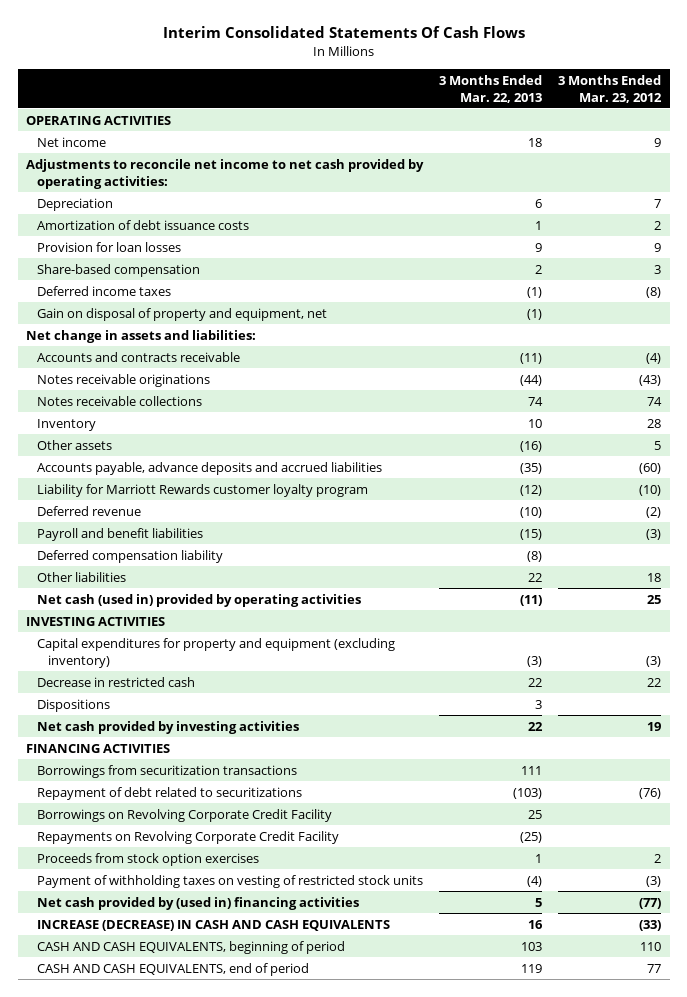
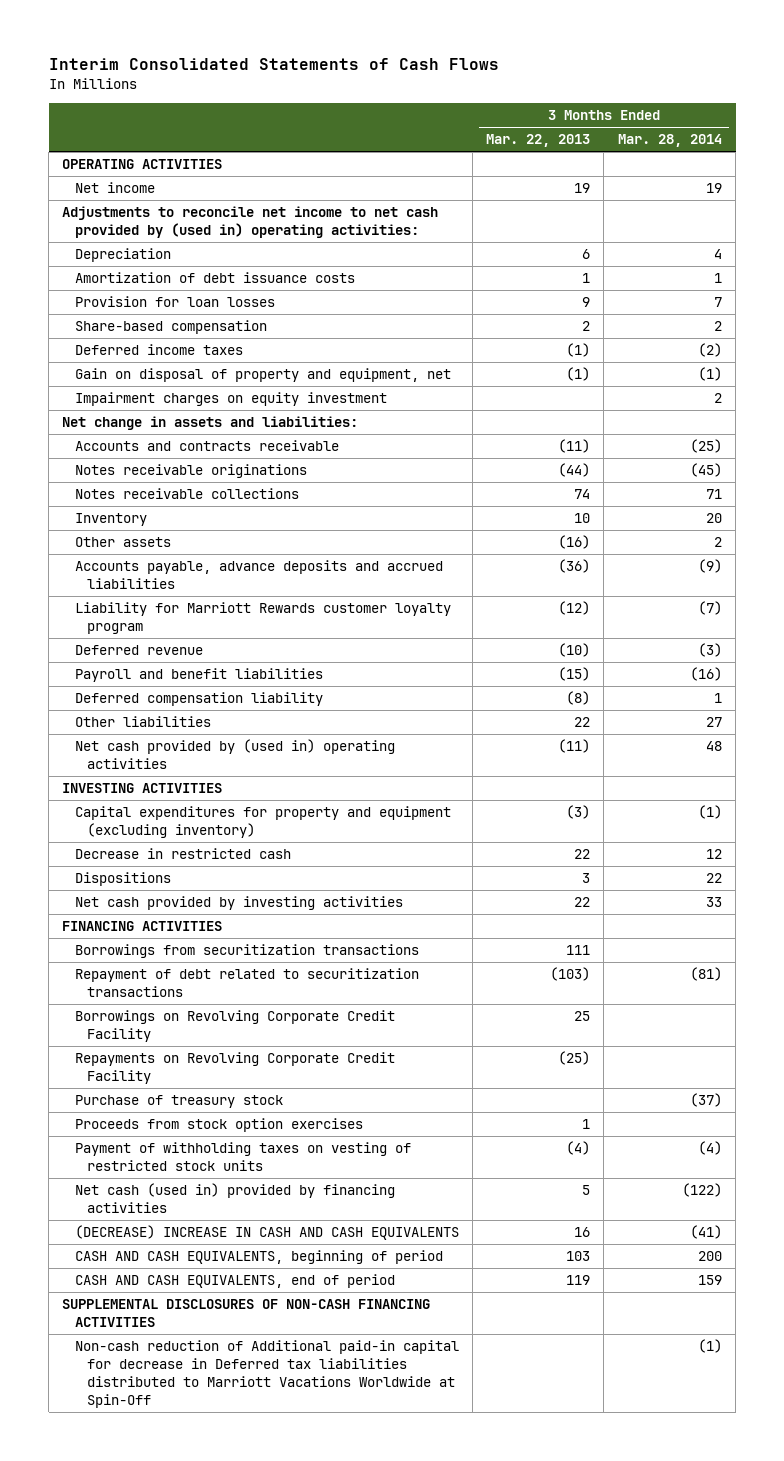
[162,26,525,39] Interim Consolidated Statements Of Cash Flows -> [48,58,499,71] Interim Consolidated Statements of Cash Flows
[558,74,663,103] 3 Months Ended Mar. 23, 2012 -> none
none -> [617,134,722,148] Mar. 28, 2014
[528,137,543,147] 18 -> [574,183,591,194] 19
[25,158,424,189] Adjustments to reconcile net income to net cash provided by operating activities: -> [62,206,439,239] Adjustments to reconcile net income to net cash provided by (used in) operating activities:
none -> [74,392,387,407] Impairment charges on equity investment
[520,462,543,474] (35) -> [558,559,591,574] (36)
[36,593,361,607] Net cash (used in) provided by operating activities -> [74,739,395,770] Net cash provided by (used in) operating activities
[36,786,302,800] Repayment of debt related to securitizations -> [74,968,419,998] Repayment of debt related to securitization transactions
none -> [74,1095,283,1109] Purchase of treasury stock
[36,896,359,910] Net cash provided by (used in) financing activities -> [74,1183,395,1214] Net cash (used in) provided by financing activities
[36,919,390,931] INCREASE (DECREASE) IN CASH AND CASH EQUIVALENTS -> [74,1225,459,1241] (DECREASE) INCREASE IN CASH AND CASH EQUIVALENTS
none -> [62,1299,431,1328] SUPPLEMENTAL DISCLOSURES OF NON-CASH FINANCING ACTIVITIES
none -> [74,1340,459,1408] Non-cash reduction of Additional paid-in capital for decrease in Deferred tax liabilities distributed to Marriott Vacations Worldwide at Spin-Off

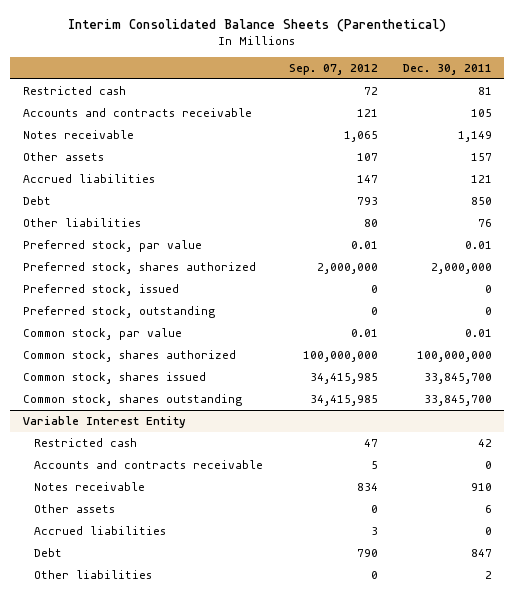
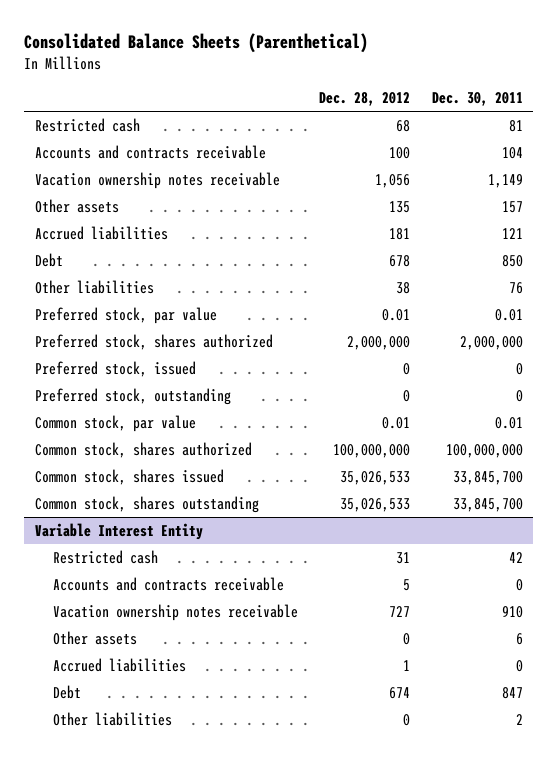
[68,18,447,32] Interim Consolidated Balance Sheets (Parenthetical) -> [23,32,368,53] Consolidated Balance Sheets (Parenthetical)
[288,64,378,76] Sep. 07, 2012 -> none
none -> [319,92,411,107] Dec. 28, 2012
[470,109,492,118] 105 -> [501,146,523,159] 104
[22,130,134,140] Notes receivable -> [34,171,280,189] Vacation ownership notes receivable
[34,482,146,492] Notes receivable -> [53,603,299,621] Vacation ownership notes receivable

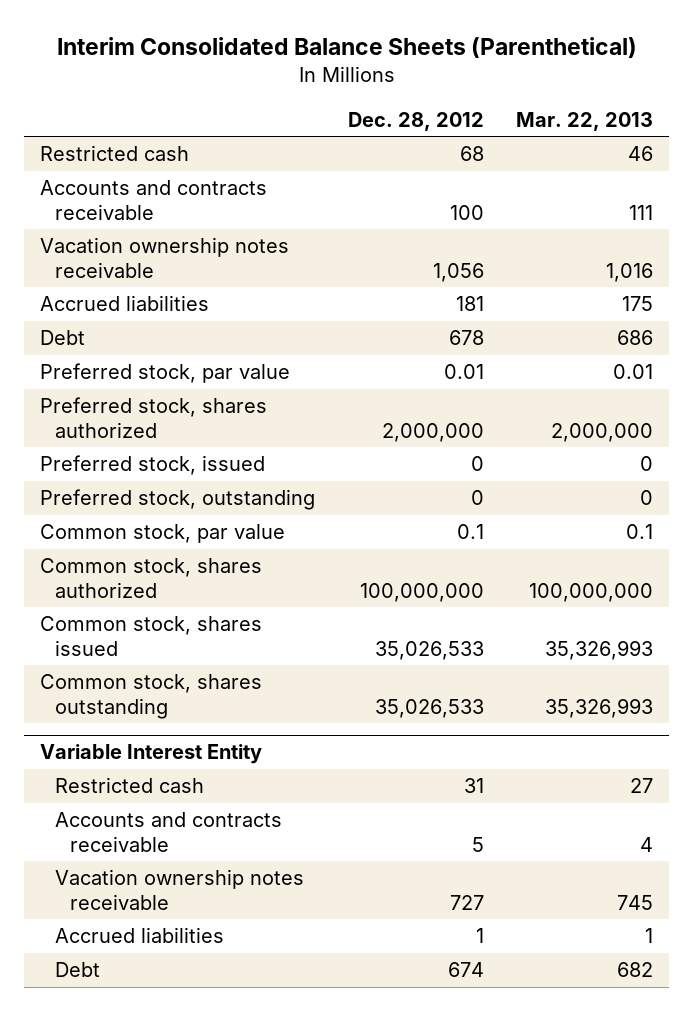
[23,32,368,53] Consolidated Balance Sheets (Parenthetical) -> [56,37,637,59] Interim Consolidated Balance Sheets (Parenthetical)
[431,92,523,107] Dec. 30, 2011 -> none
none -> [516,111,654,131] Mar. 22, 2013
[34,198,119,213] Other assets -> none
[34,279,154,294] Other liabilities -> none
[382,416,411,429] 0.01 -> [456,524,484,540] 0.1
[53,630,138,645] Other assets -> none
[53,711,173,726] Other liabilities -> none

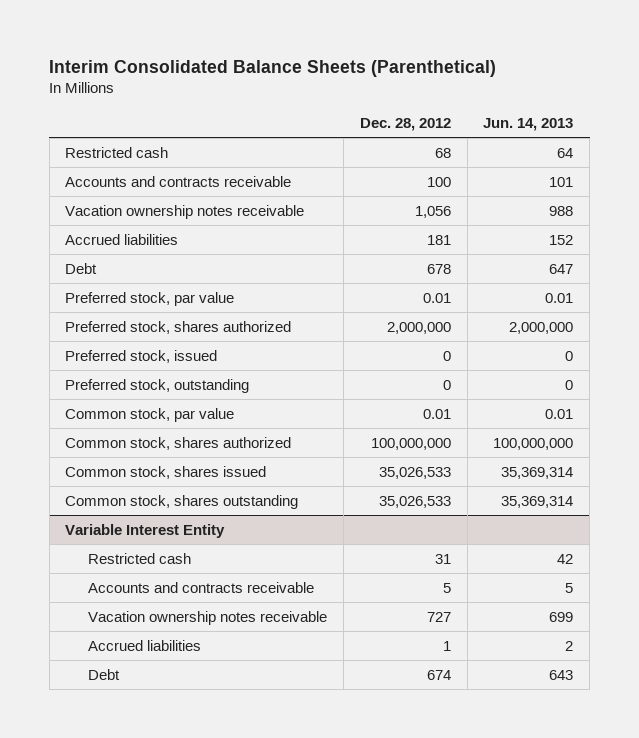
[516,111,654,131] Mar. 22, 2013 -> none
none -> [483,117,574,131] Jun. 14, 2013
[456,524,484,540] 0.1 -> [422,408,451,419] 0.01

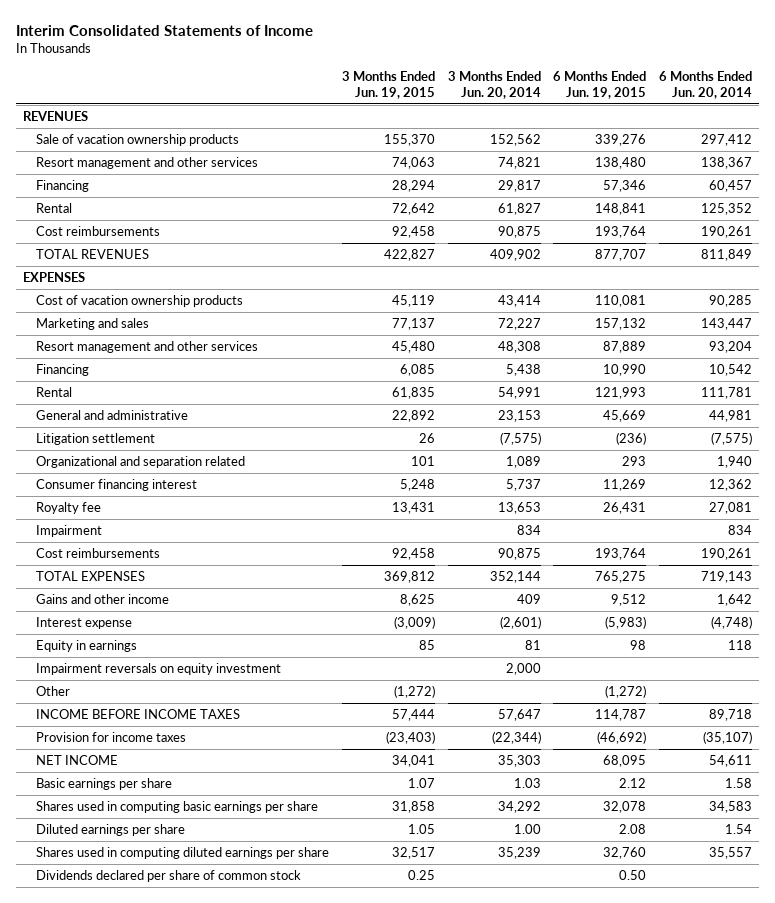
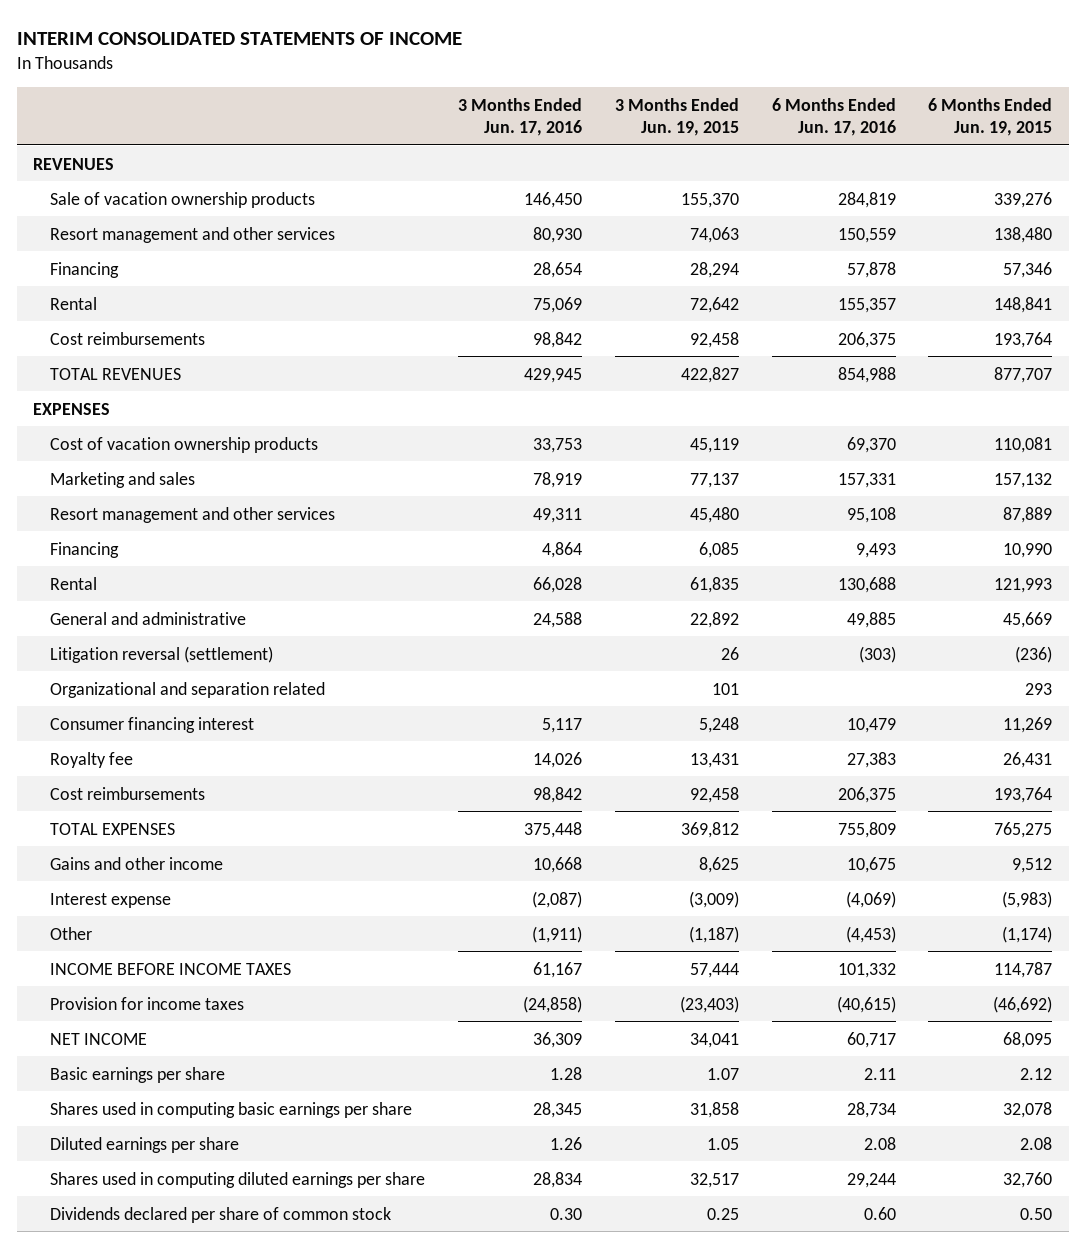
[16,24,314,36] Interim Consolidated Statements of Income -> [16,31,462,45] INTERIM CONSOLIDATED STATEMENTS OF INCOME
[447,70,541,100] 3 Months Ended Jun. 20, 2014 -> none
[659,70,753,100] 6 Months Ended Jun. 20, 2014 -> none
none -> [458,97,583,137] 3 Months Ended Jun. 17, 2016
none -> [771,97,896,137] 6 Months Ended Jun. 17, 2016
[35,432,155,445] Litigation settlement -> [50,645,274,663] Litigation reversal (settlement)
[35,524,102,537] Impairment -> none
[35,639,137,652] Equity in earnings -> none
[35,662,281,675] Impairment reversals on equity investment -> none
[393,684,435,698] (1,272) -> [688,925,739,943] (1,187)
[605,684,647,698] (1,272) -> [1002,925,1053,943] (1,174)

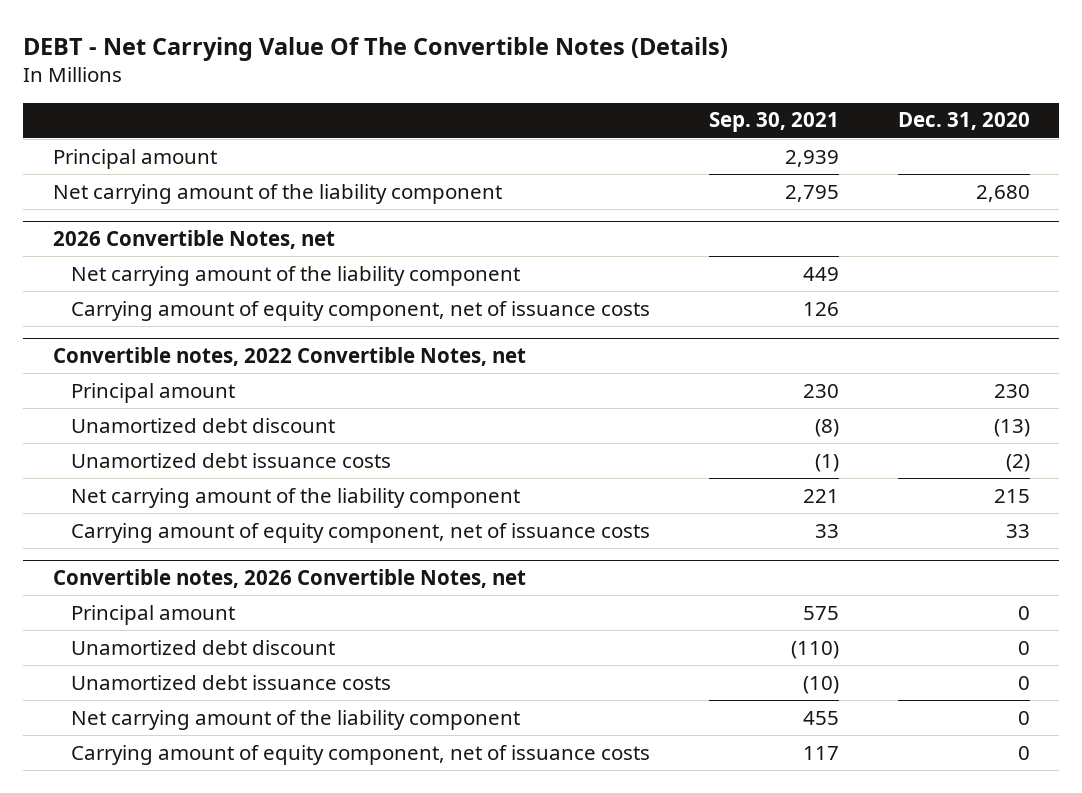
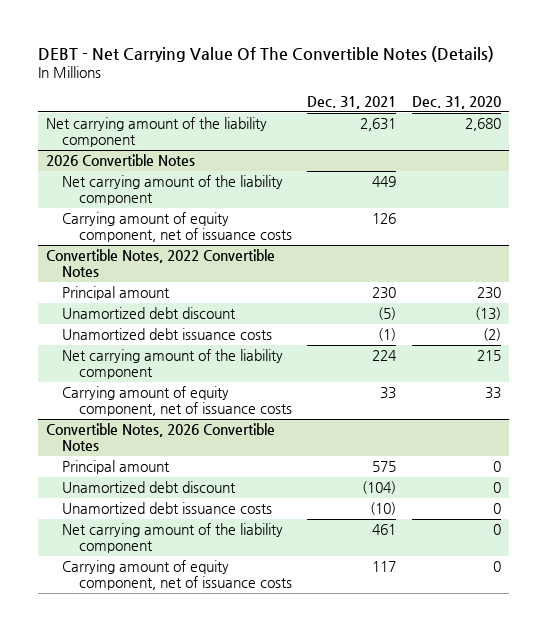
[708,112,839,133] Sep. 30, 2021 -> none
none -> [307,95,397,109] Dec. 31, 2021
[52,148,217,169] Principal amount -> none
[52,230,335,250] 2026 Convertible Notes, net -> [45,154,195,167] 2026 Convertible Notes
[52,347,526,367] Convertible notes, 2022 Convertible Notes, net -> [45,249,275,278] Convertible Notes, 2022 Convertible Notes
[52,569,526,589] Convertible notes, 2026 Convertible Notes, net -> [45,423,275,452] Convertible Notes, 2026 Convertible Notes

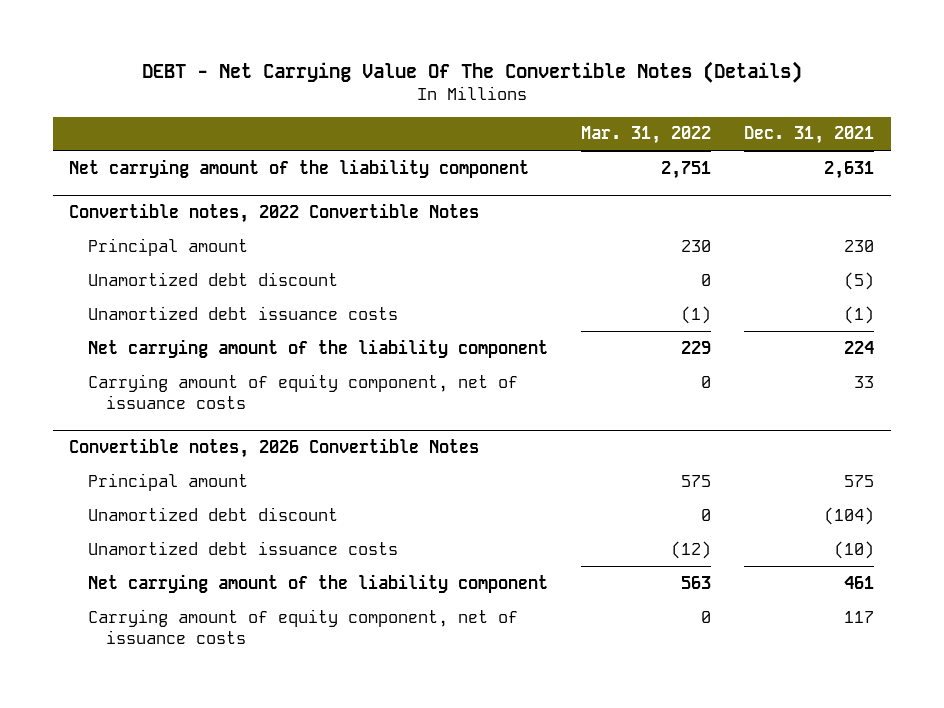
[412,95,502,109] Dec. 31, 2020 -> none
none -> [581,126,712,145] Mar. 31, 2022
[45,154,195,167] 2026 Convertible Notes -> none
[62,175,284,206] Net carrying amount of the liability component -> none
[62,212,292,243] Carrying amount of equity component, net of issuance costs -> none
[45,249,275,278] Convertible Notes, 2022 Convertible Notes -> [69,203,480,224] Convertible notes, 2022 Convertible Notes
[45,423,275,452] Convertible Notes, 2026 Convertible Notes -> [69,438,480,459] Convertible notes, 2026 Convertible Notes

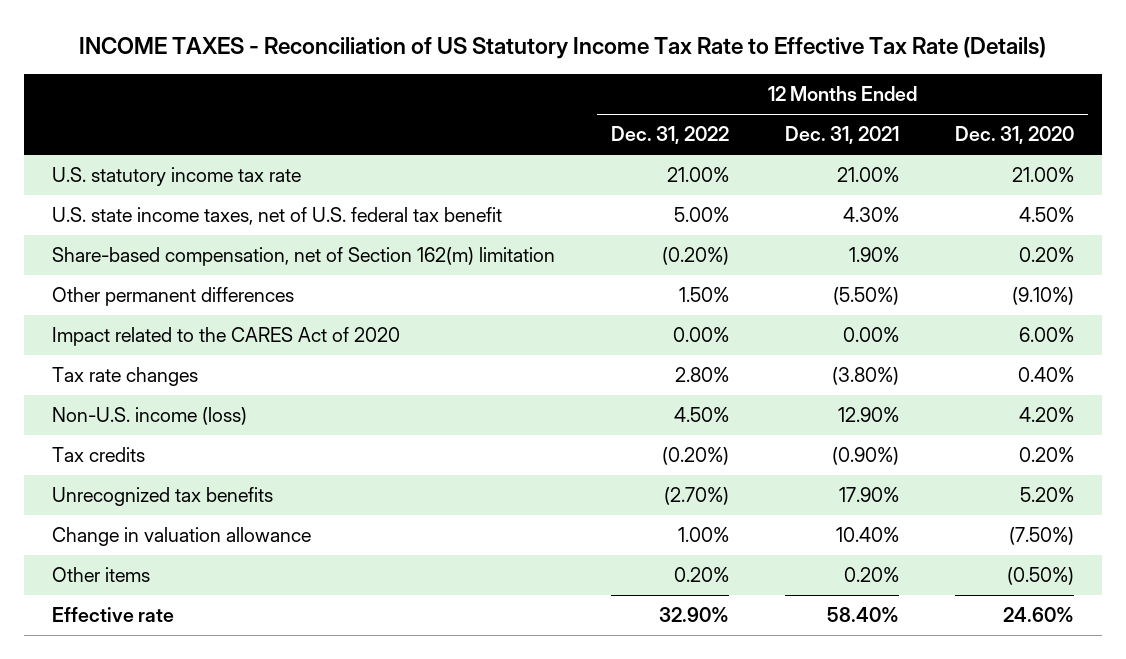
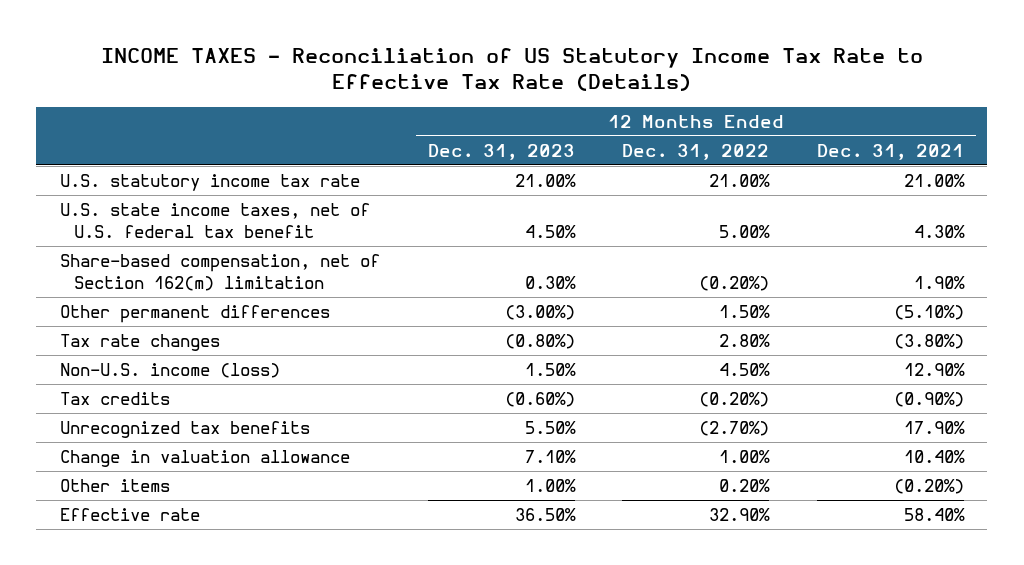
[955,126,1075,145] Dec. 31, 2020 -> none
none -> [427,143,575,160] Dec. 31, 2023
[52,327,401,347] Impact related to the CARES Act of 2020 -> none
[833,287,900,306] (5.50%) -> [893,305,964,321] (5.10%)
[844,567,900,583] 0.20% -> [893,479,964,495] (0.20%)

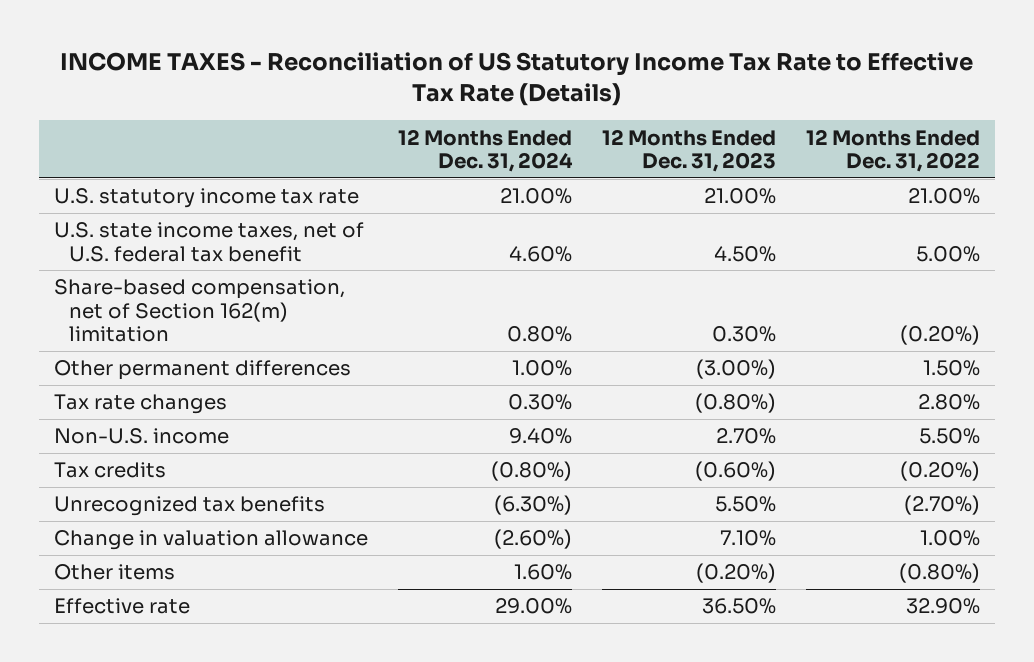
[816,143,964,160] Dec. 31, 2021 -> none
none -> [398,128,574,173] 12 Months Ended Dec. 31, 2024
[60,363,281,379] Non-U.S. income (loss) -> [54,428,230,445] Non-U.S. income
[524,363,576,377] 1.50% -> [716,428,777,445] 2.70%
[719,363,771,377] 4.50% -> [918,428,980,445] 5.50%
[524,479,576,493] 1.00% -> [696,563,777,584] (0.20%)
[719,479,771,493] 0.20% -> [898,563,980,584] (0.80%)

